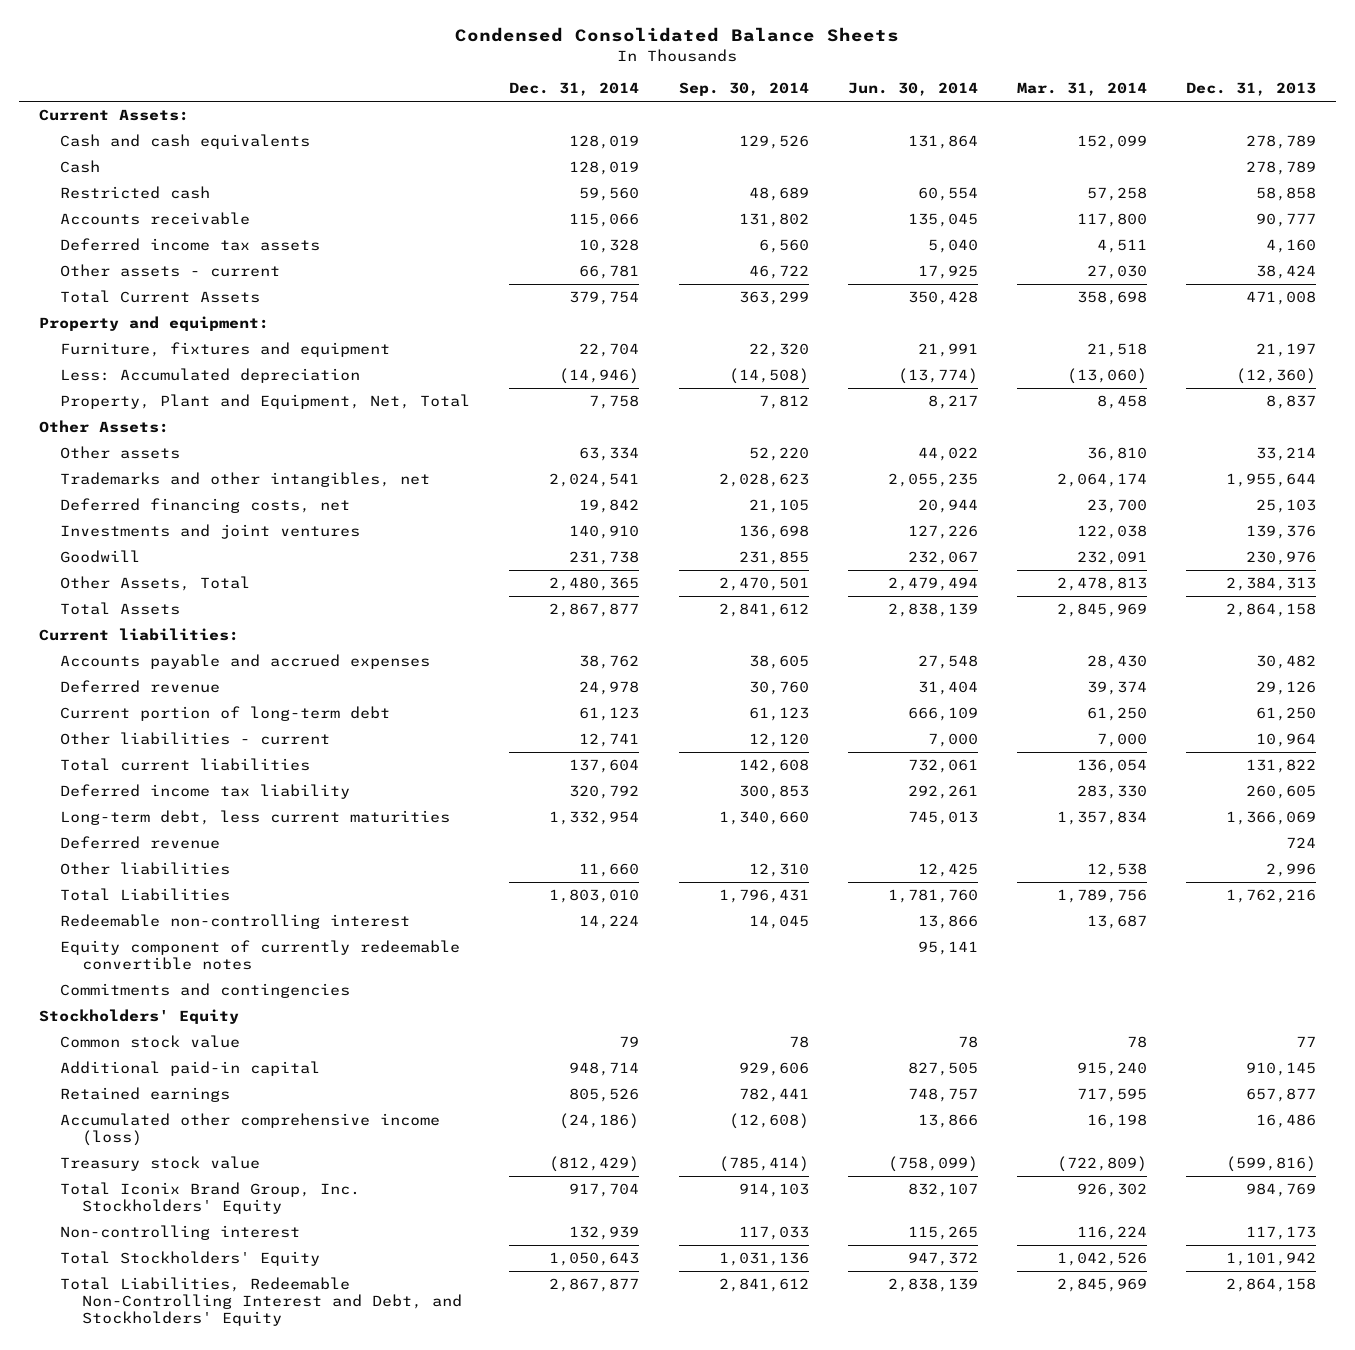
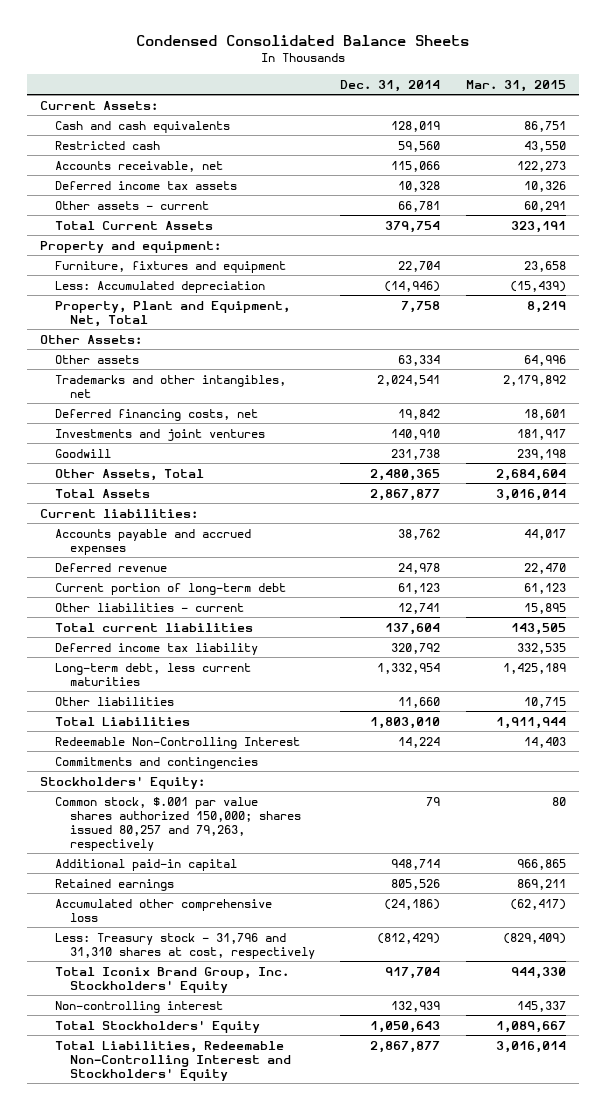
[678,82,809,97] Sep. 30, 2014 -> none
[847,82,978,97] Jun. 30, 2014 -> none
[1016,82,1147,97] Mar. 31, 2014 -> none
[1185,82,1316,97] Dec. 31, 2013 -> none
none -> [465,79,566,92] Mar. 31, 2015
[60,160,101,174] Cash -> none
[60,212,251,226] Accounts receivable -> [54,160,223,172] Accounts receivable, net
[60,836,221,850] Deferred revenue -> none
[60,940,461,970] Equity component of currently redeemable convertible notes -> none
[60,914,411,930] Redeemable non-controlling interest -> [54,736,300,749] Redeemable Non-Controlling Interest
[38,1009,239,1025] Stockholders' Equity -> [39,775,205,789] Stockholders' Equity:
[60,1035,241,1049] Common stock value -> [54,796,301,851] Common stock, $.001 par value shares authorized 150,000; shares issued 80,257 and 79,263, respectively
[60,1113,441,1146] Accumulated other comprehensive income (loss) -> [54,898,272,922] Accumulated other comprehensive loss
[60,1156,261,1172] Treasury stock value -> [54,932,315,959] Less: Treasury stock - 31,796 and 31,310 shares at cost, respectively
[60,1277,462,1326] Total Liabilities, Redeemable Non-Controlling Interest and Debt, and Stockholders' Equity -> [54,1040,291,1081] Total Liabilities, Redeemable Non-Controlling Interest and Stockholders' Equity

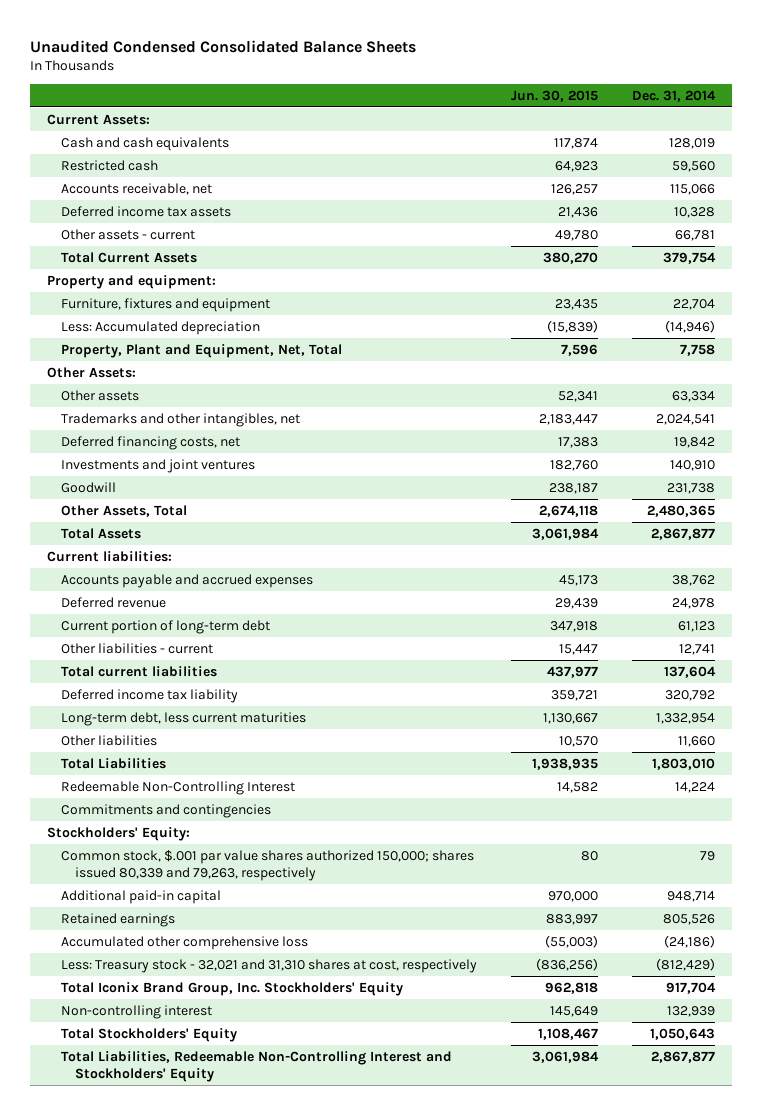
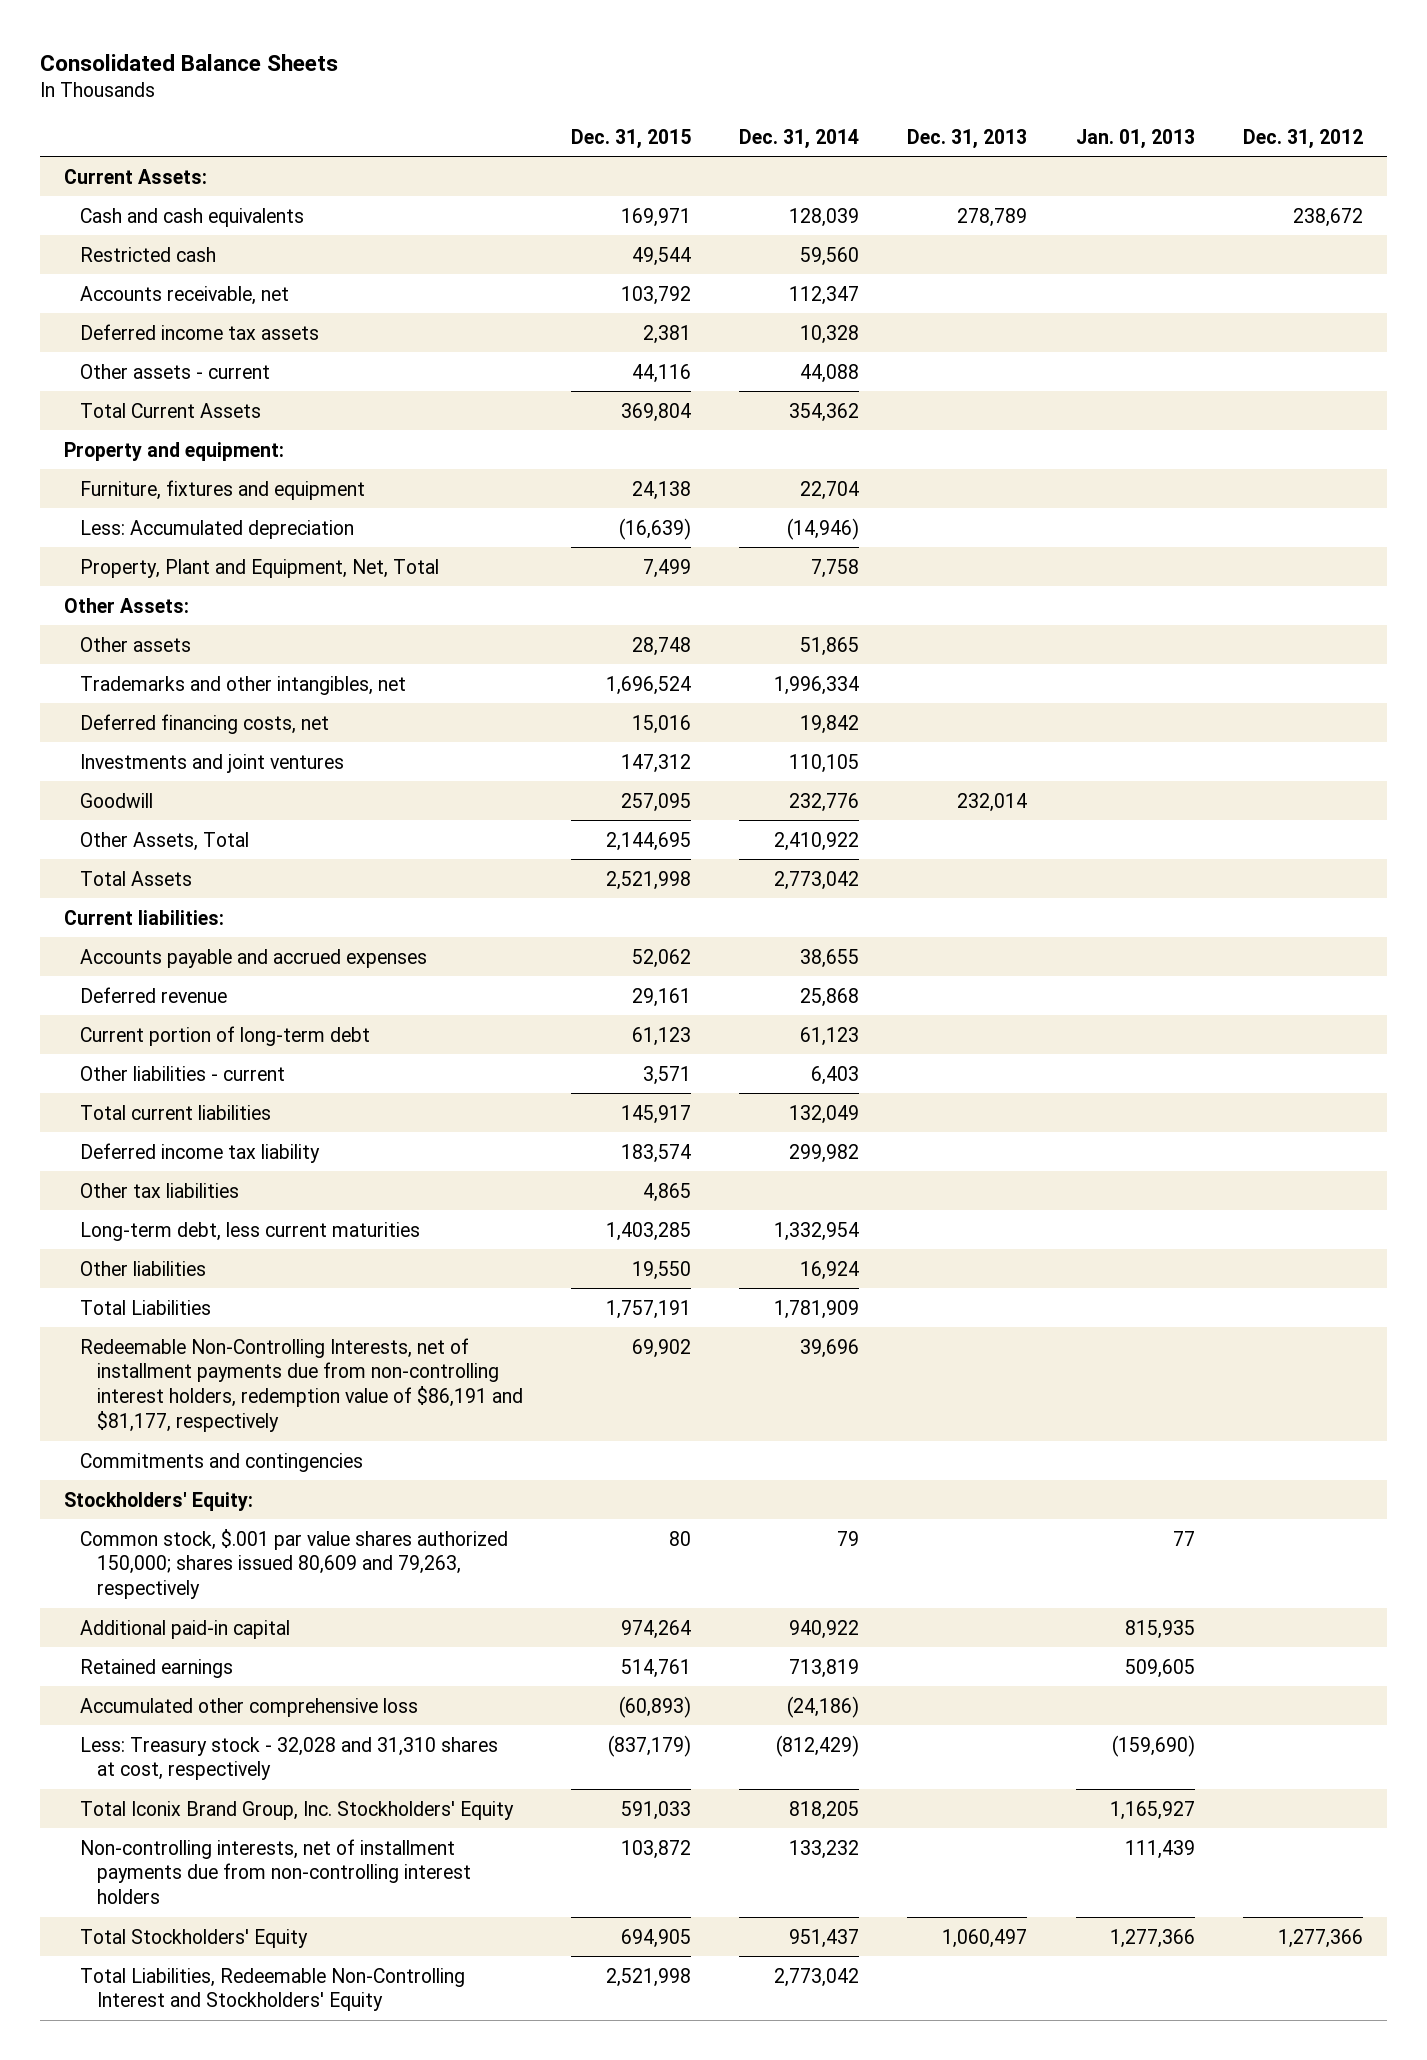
[30,39,417,53] Unaudited Condensed Consolidated Balance Sheets -> [40,53,339,71] Consolidated Balance Sheets
[511,89,599,102] Jun. 30, 2015 -> none
none -> [571,128,692,149] Dec. 31, 2015
none -> [907,128,1028,149] Dec. 31, 2013
none -> [1075,128,1195,149] Jan. 01, 2013
none -> [1242,128,1363,149] Dec. 31, 2012
[669,137,716,149] 128,019 -> [789,207,860,227] 128,039
[670,183,716,195] 115,066 -> [789,285,860,305] 112,347
[675,229,716,241] 66,781 -> [800,363,860,383] 44,088
[663,251,717,264] 379,754 -> [789,402,860,422] 354,362
[672,390,716,402] 63,334 -> [800,636,860,656] 51,865
[656,413,716,425] 2,024,541 -> [774,675,860,695] 1,996,334
[670,459,716,471] 140,910 -> [789,753,860,773] 110,105
[667,482,716,494] 231,738 -> [789,792,860,812] 232,776
[647,504,716,517] 2,480,365 -> [774,831,860,851] 2,410,922
[651,527,716,540] 2,867,877 -> [774,870,860,890] 2,773,042
[672,574,716,586] 38,762 -> [800,948,860,968] 38,655
[672,597,716,609] 24,978 -> [800,987,860,1007] 25,868
[679,643,716,655] 12,741 -> [811,1065,860,1085] 6,403
[664,665,717,678] 137,604 -> [789,1104,860,1124] 132,049
[665,689,716,701] 320,792 -> [789,1143,860,1163] 299,982
none -> [80,1182,240,1198] Other tax liabilities
[678,735,716,747] 11,660 -> [800,1260,860,1280] 16,924
[652,757,716,770] 1,803,010 -> [774,1299,860,1319] 1,781,909
[61,780,296,795] Redeemable Non-Controlling Interest -> [80,1337,523,1433] Redeemable Non-Controlling Interests, net of installment payments due from non-controlling interest holders, redemption value of $86,191 and $81,177, respectively
[675,781,716,793] 14,224 -> [800,1338,860,1358] 39,696
[61,849,475,881] Common stock, $.001 par value shares authorized 150,000; shares issued 80,339 and 79,263, respectively -> [80,1528,509,1600] Common stock, $.001 par value shares authorized 150,000; shares issued 80,609 and 79,263, respectively
[667,890,716,902] 948,714 -> [789,1619,860,1639] 940,922
[663,913,716,925] 805,526 -> [789,1658,860,1678] 713,819
[61,958,478,973] Less: Treasury stock - 32,021 and 31,310 shares at cost, respectively -> [80,1736,499,1781] Less: Treasury stock - 32,028 and 31,310 shares at cost, respectively
[666,981,717,994] 917,704 -> [789,1800,860,1820] 818,205
[61,1004,213,1019] Non-controlling interest -> [80,1838,471,1905] Non-controlling interests, net of installment payments due from non-controlling interest holders
[667,1005,716,1017] 132,939 -> [789,1839,860,1859] 133,232
[650,1027,716,1040] 1,050,643 -> [789,1928,860,1948] 951,437
[651,1050,716,1063] 2,867,877 -> [774,1967,860,1987] 2,773,042

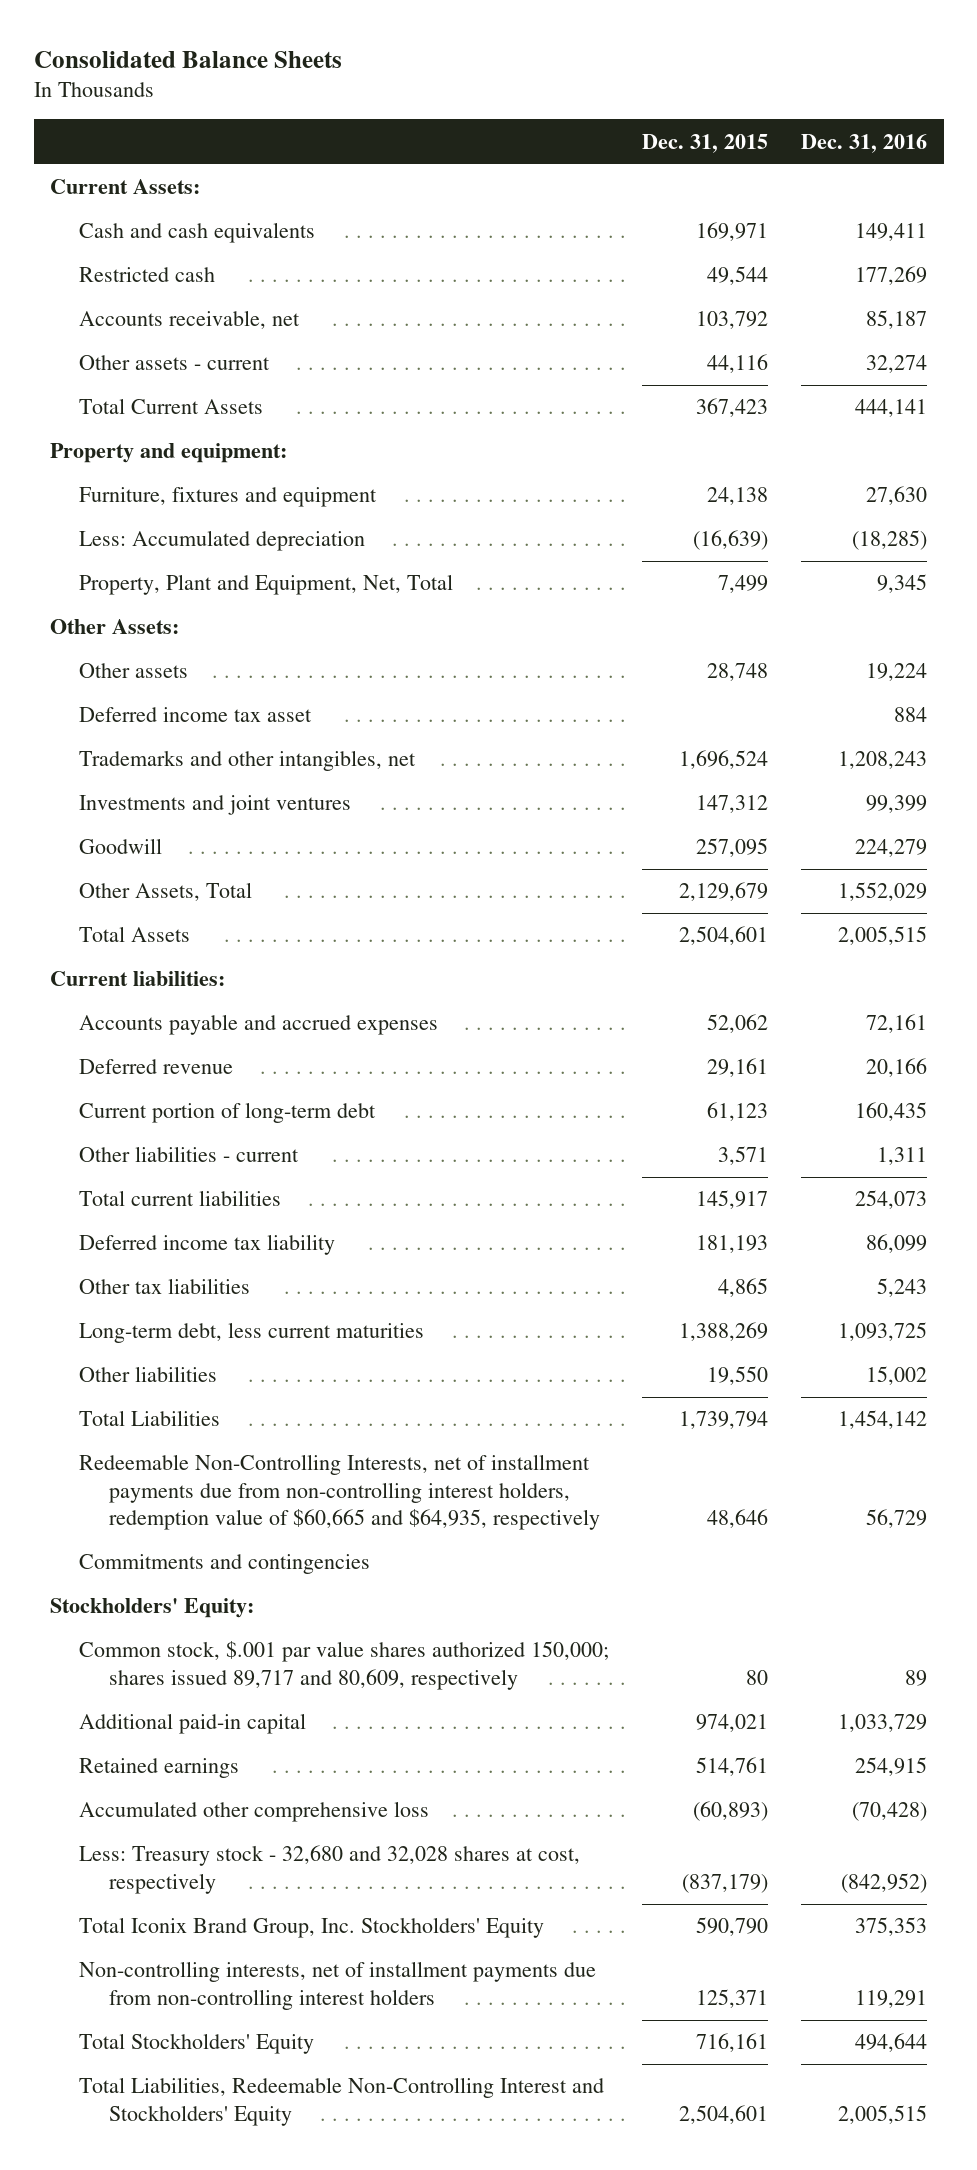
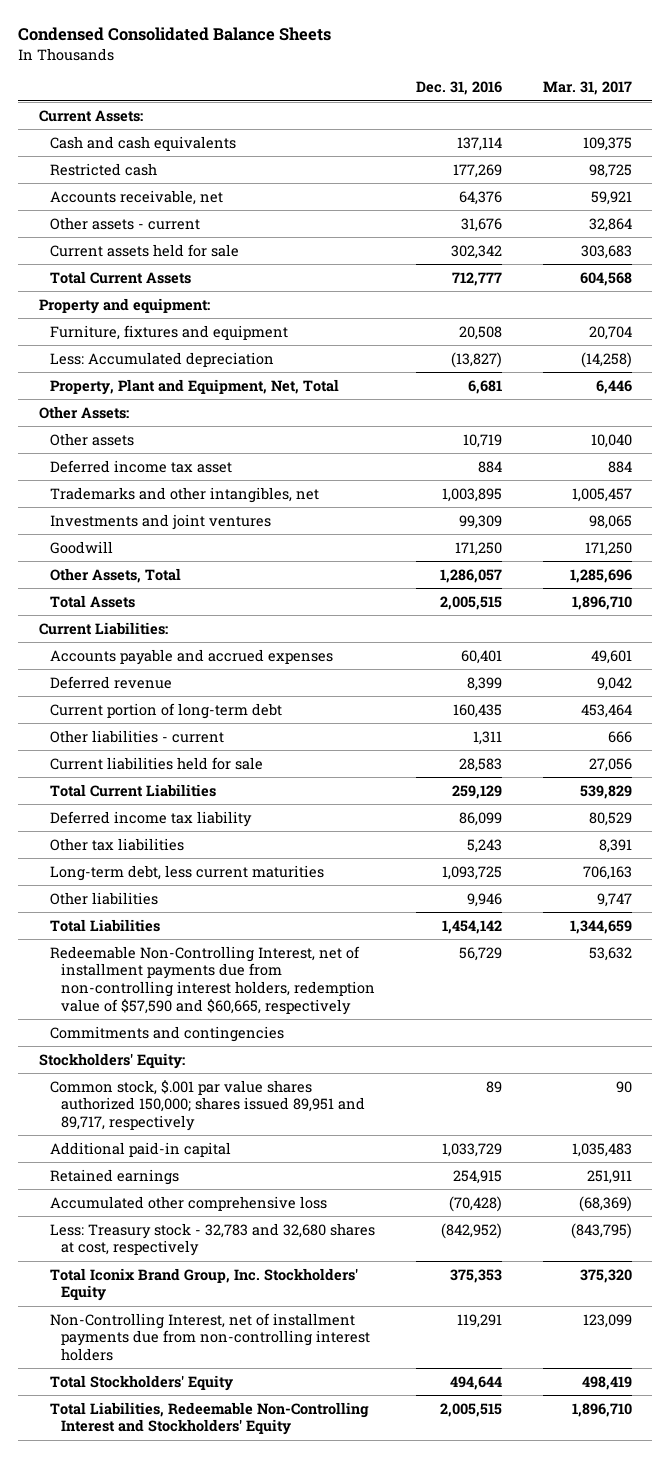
[33,50,342,68] Consolidated Balance Sheets -> [18,27,332,42] Condensed Consolidated Balance Sheets
[642,133,769,153] Dec. 31, 2015 -> none
none -> [542,81,632,96] Mar. 31, 2017
[855,223,928,242] 149,411 -> [456,136,502,151] 137,114
[866,310,928,330] 85,187 -> [458,190,502,205] 64,376
[866,355,928,374] 32,274 -> [460,217,502,232] 31,676
none -> [49,243,239,257] Current assets held for sale
[855,399,928,418] 444,141 -> [451,271,502,286] 712,777
[866,486,928,506] 27,630 -> [458,325,502,340] 20,508
[852,530,928,551] (18,285) -> [450,351,502,368] (13,827)
[877,574,928,594] 9,345 -> [467,379,502,394] 6,681
[866,663,928,682] 19,224 -> [462,433,502,448] 10,719
[838,751,928,770] 1,208,243 -> [441,487,502,502] 1,003,895
[866,795,928,814] 99,399 -> [458,514,502,529] 99,309
[855,839,928,858] 224,279 -> [454,541,502,556] 171,250
[838,882,928,902] 1,552,029 -> [439,568,502,583] 1,286,057
[50,971,226,987] Current liabilities: -> [38,621,168,635] Current Liabilities:
[866,1014,928,1034] 72,161 -> [460,649,502,664] 60,401
[866,1058,928,1078] 20,166 -> [466,676,502,691] 8,399
none -> [49,756,263,770] Current liabilities held for sale
[79,1190,282,1207] Total current liabilities -> [49,783,216,797] Total Current Liabilities
[855,1190,928,1210] 254,073 -> [451,784,502,799] 259,129
[866,1366,928,1386] 15,002 -> [466,892,502,907] 9,946
[79,1454,600,1530] Redeemable Non-Controlling Interests, net of installment payments due from non-controlling interest holders, redemption value of $60,665 and $64,935, respectively -> [49,945,375,1015] Redeemable Non-Controlling Interest, net of installment payments due from non-controlling interest holders, redemption value of $57,590 and $60,665, respectively
[79,1641,610,1690] Common stock, $.001 par value shares authorized 150,000; shares issued 89,717 and 80,609, respectively -> [49,1079,365,1132] Common stock, $.001 par value shares authorized 150,000; shares issued 89,951 and 89,717, respectively
[79,1845,581,1894] Less: Treasury stock - 32,680 and 32,028 shares at cost, respectively -> [49,1222,375,1257] Less: Treasury stock - 32,783 and 32,680 shares at cost, respectively
[79,1961,597,2010] Non-controlling interests, net of installment payments due from non-controlling interest holders -> [49,1312,370,1362] Non-Controlling Interest, net of installment payments due from non-controlling interest holders

